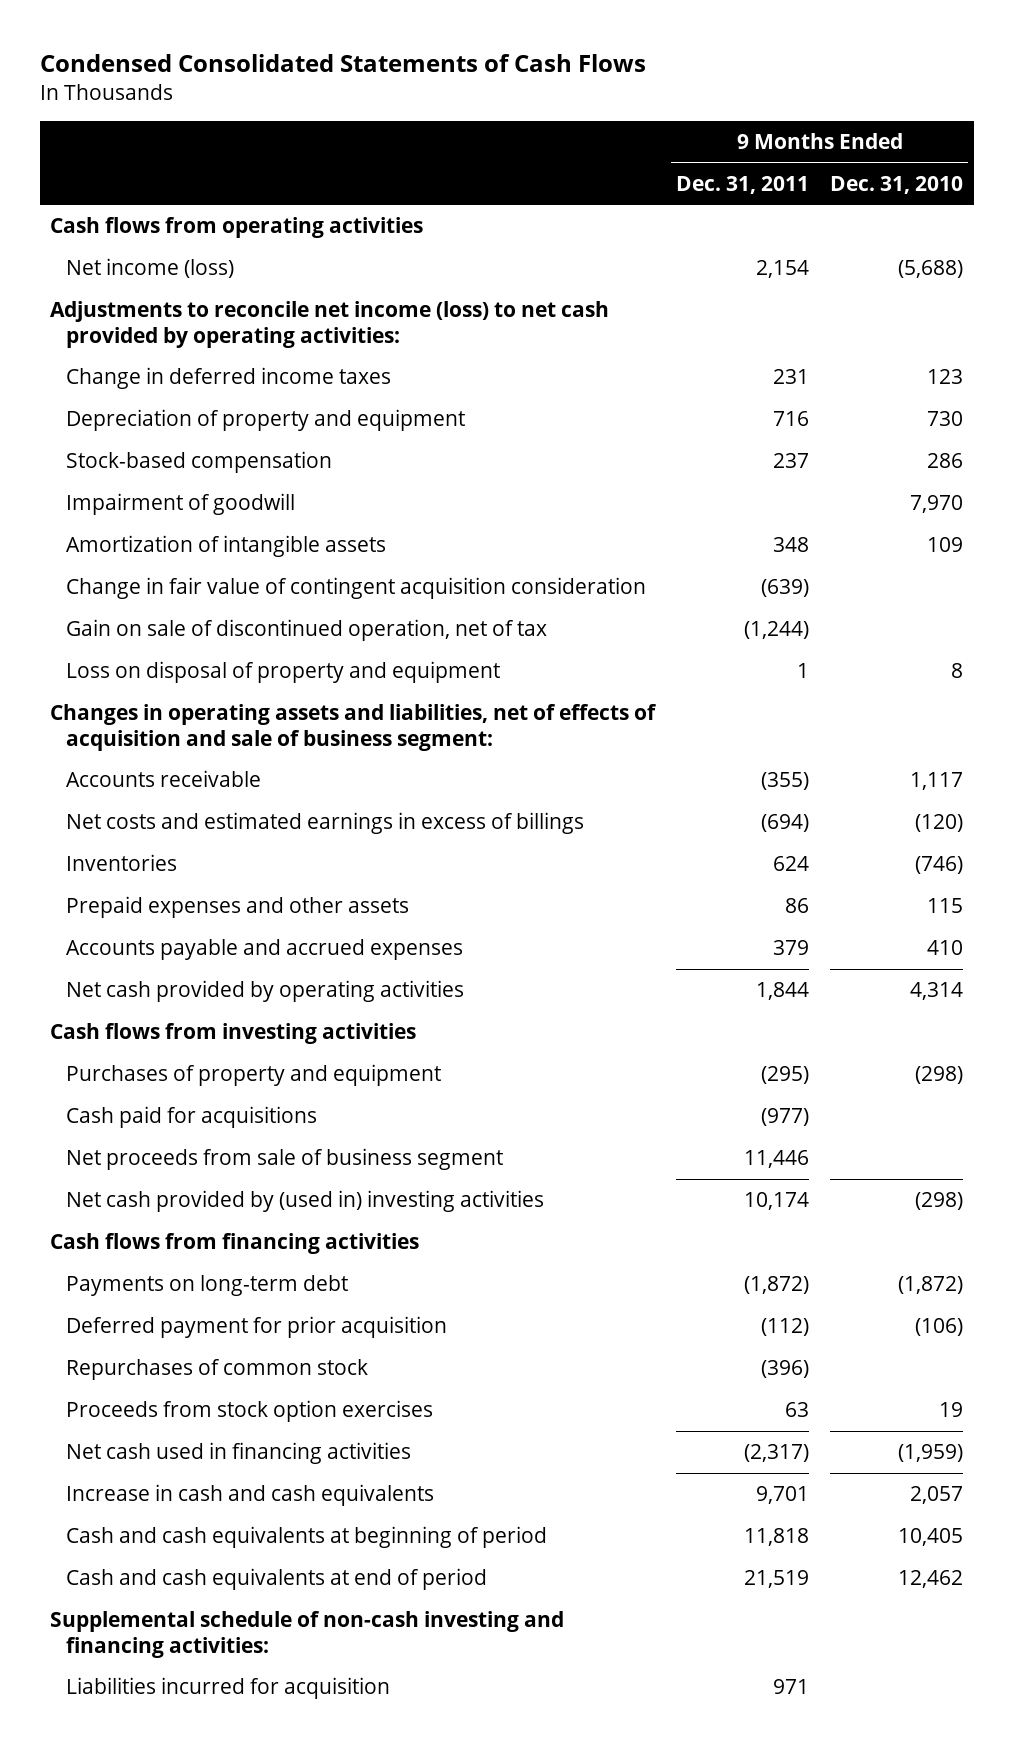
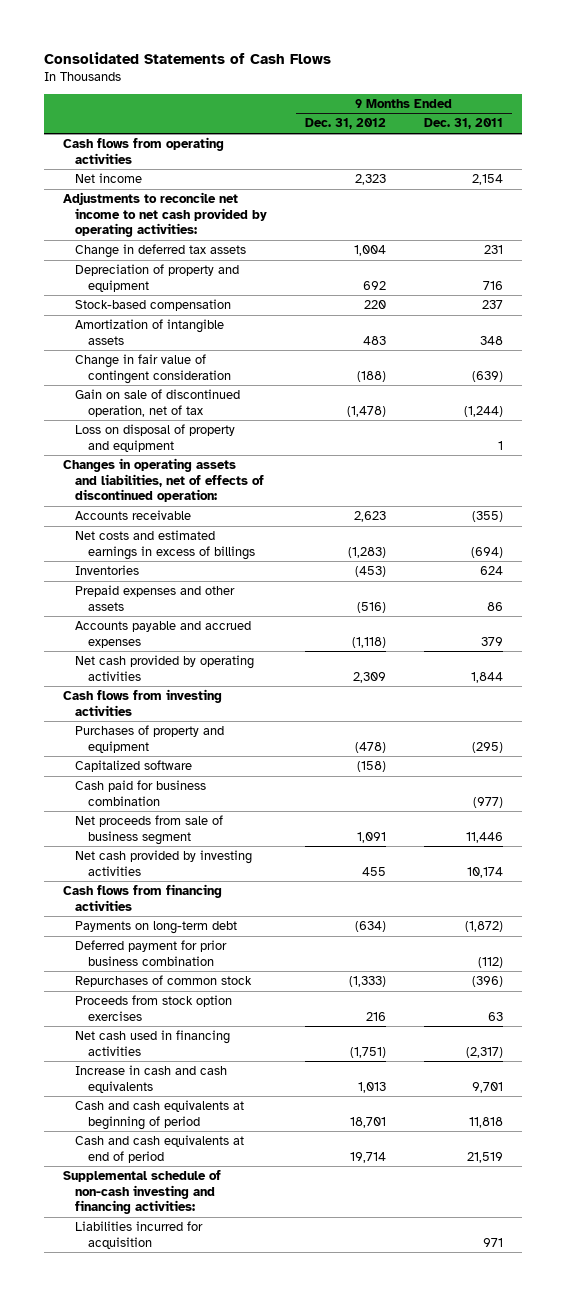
[39,53,646,72] Condensed Consolidated Statements of Cash Flows -> [44,51,332,64] Consolidated Statements of Cash Flows
[830,175,964,194] Dec. 31, 2010 -> none
none -> [305,118,387,130] Dec. 31, 2012
[65,258,234,279] Net income (loss) -> [75,173,143,184] Net income
[50,301,610,348] Adjustments to reconcile net income (loss) to net cash provided by operating activities: -> [62,192,268,237] Adjustments to reconcile net income to net cash provided by operating activities:
[65,367,391,390] Change in deferred income taxes -> [75,244,247,259] Change in deferred tax assets
[65,493,295,516] Impairment of goodwill -> none
[65,577,646,600] Change in fair value of contingent acquisition consideration -> [75,354,231,384] Change in fair value of contingent consideration
[50,704,658,751] Changes in operating assets and liabilities, net of effects of acquisition and sale of business segment: -> [62,458,265,502] Changes in operating assets and liabilities, net of effects of discontinued operation:
none -> [75,760,193,773] Capitalized software
[65,1106,317,1129] Cash paid for acquisitions -> [75,780,207,806] Cash paid for business combination
[65,1190,544,1213] Net cash provided by (used in) investing activities -> [75,850,253,876] Net cash provided by investing activities
[65,1316,447,1339] Deferred payment for prior acquisition -> [75,940,228,966] Deferred payment for prior business combination

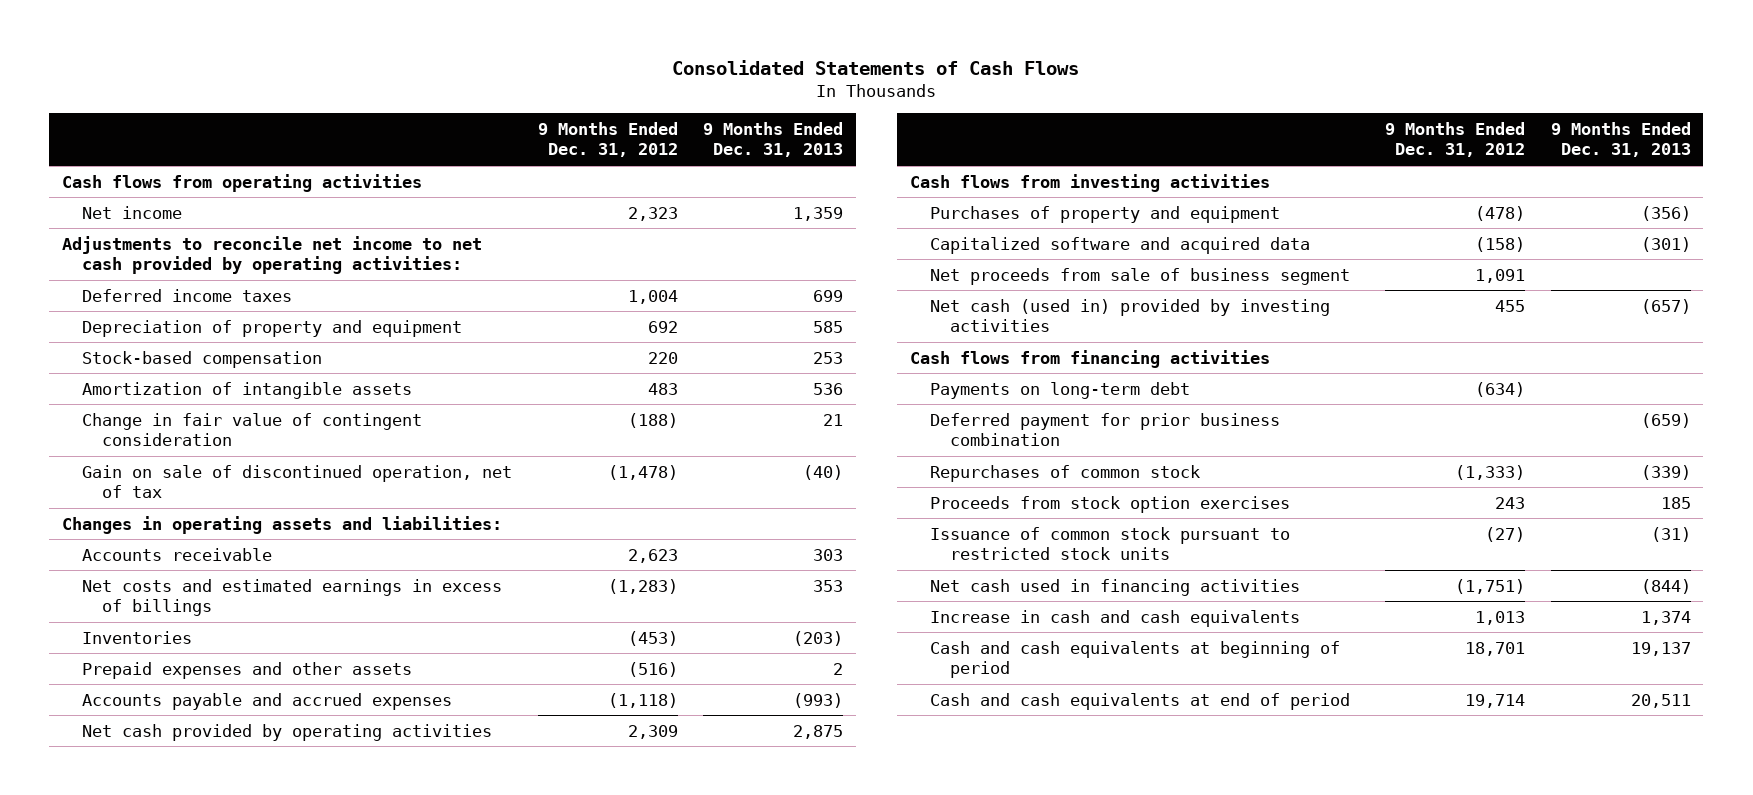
[423,118,503,130] Dec. 31, 2011 -> none
none -> [703,121,844,158] 9 Months Ended Dec. 31, 2013
[75,244,247,259] Change in deferred tax assets -> [82,288,293,302] Deferred income taxes
[75,424,236,452] Loss on disposal of property and equipment -> none
[62,458,265,502] Changes in operating assets and liabilities, net of effects of discontinued operation: -> [62,515,503,534] Changes in operating assets and liabilities:
[75,780,207,806] Cash paid for business combination -> none
[75,760,193,773] Capitalized software -> [929,236,1310,254] Capitalized software and acquired data
[75,850,253,876] Net cash provided by investing activities -> [929,298,1330,333] Net cash (used in) provided by investing activities
[366,1011,387,1021] 216 -> [1495,496,1526,509] 243
none -> [929,526,1290,561] Issuance of common stock pursuant to restricted stock units
[62,1170,221,1214] Supplemental schedule of non-cash investing and financing activities: -> none
[75,1221,204,1249] Liabilities incurred for acquisition -> none

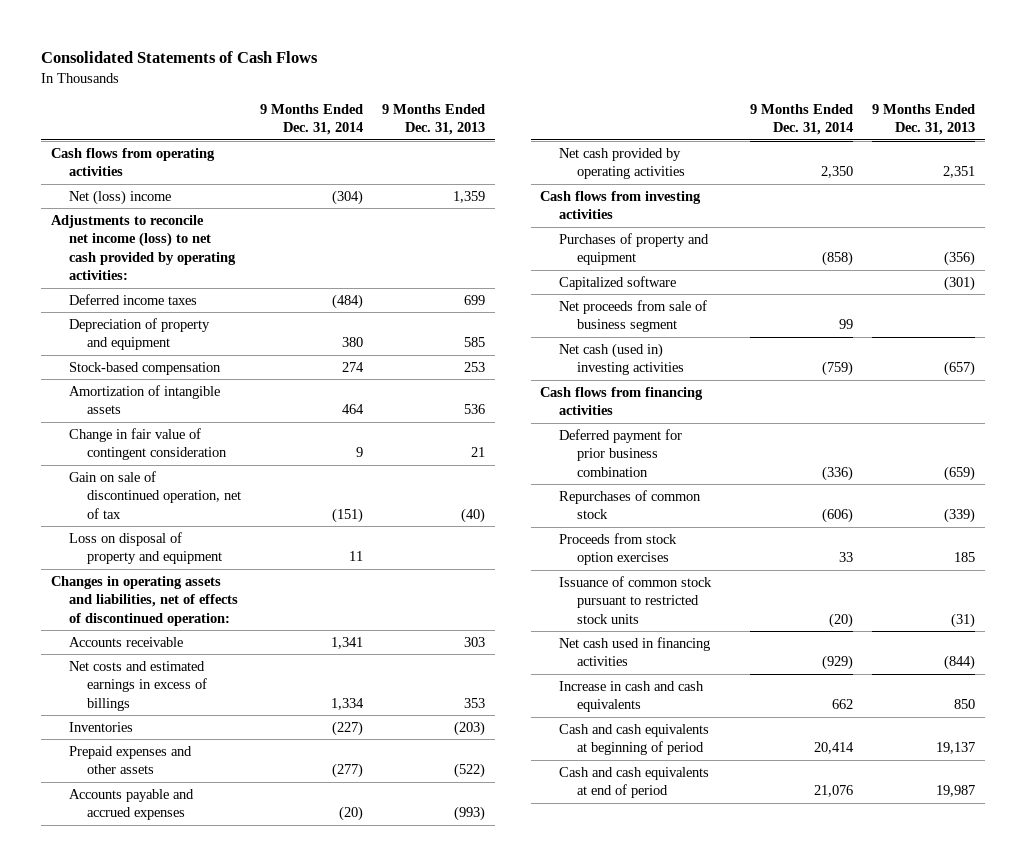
[537,121,678,158] 9 Months Ended Dec. 31, 2012 -> none
none -> [260,103,364,136] 9 Months Ended Dec. 31, 2014
[82,205,183,219] Net income -> [68,189,171,205] Net (loss) income
[62,235,483,275] Adjustments to reconcile net income to net cash provided by operating activities: -> [50,214,236,281] Adjustments to reconcile net income (loss) to net cash provided by operating activities:
none -> [68,531,222,565] Loss on disposal of property and equipment
[62,515,503,534] Changes in operating assets and liabilities: -> [50,575,238,626] Changes in operating assets and liabilities, net of effects of discontinued operation:
[833,662,844,675] 2 -> [454,763,486,779] (522)
[793,724,844,739] 2,875 -> [943,166,976,179] 2,351
[929,236,1310,254] Capitalized software and acquired data -> [558,275,676,290] Capitalized software
[929,298,1330,333] Net cash (used in) provided by investing activities -> [558,342,684,376] Net cash (used in) investing activities
[929,381,1190,399] Payments on long-term debt -> none
[1640,610,1691,625] 1,374 -> [954,699,976,710] 850
[1630,693,1691,708] 20,511 -> [936,785,976,798] 19,987

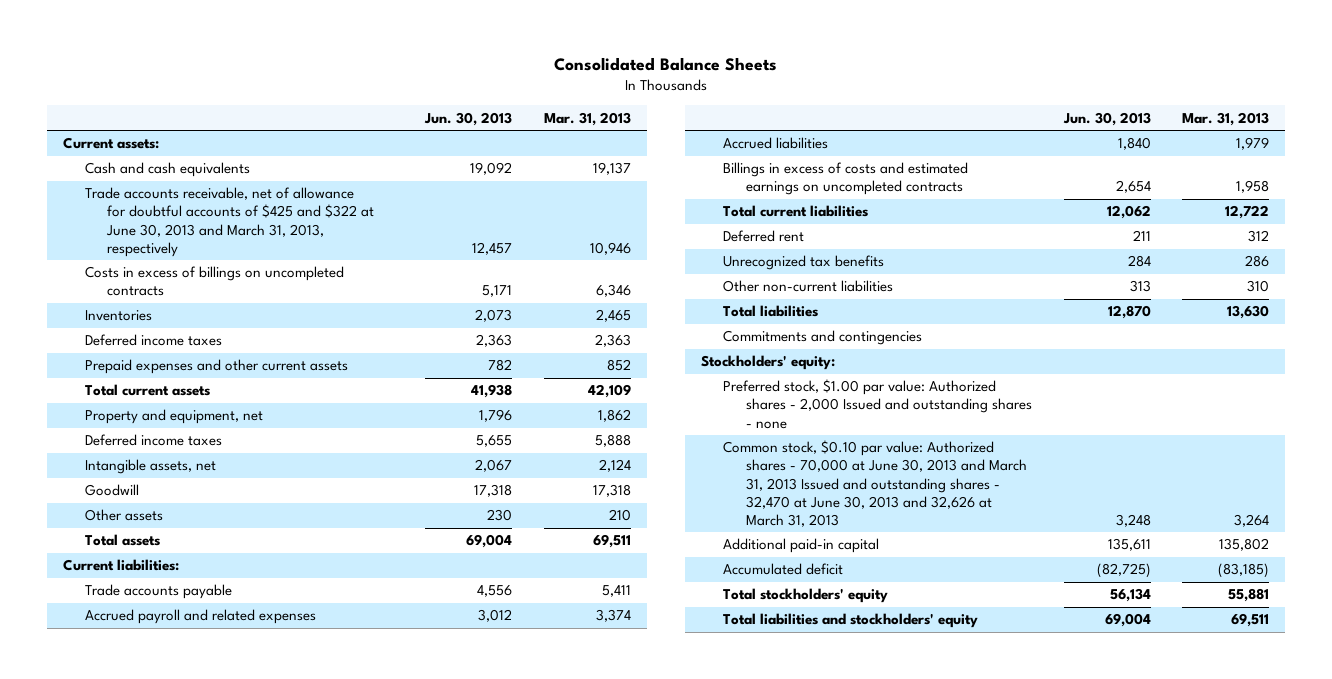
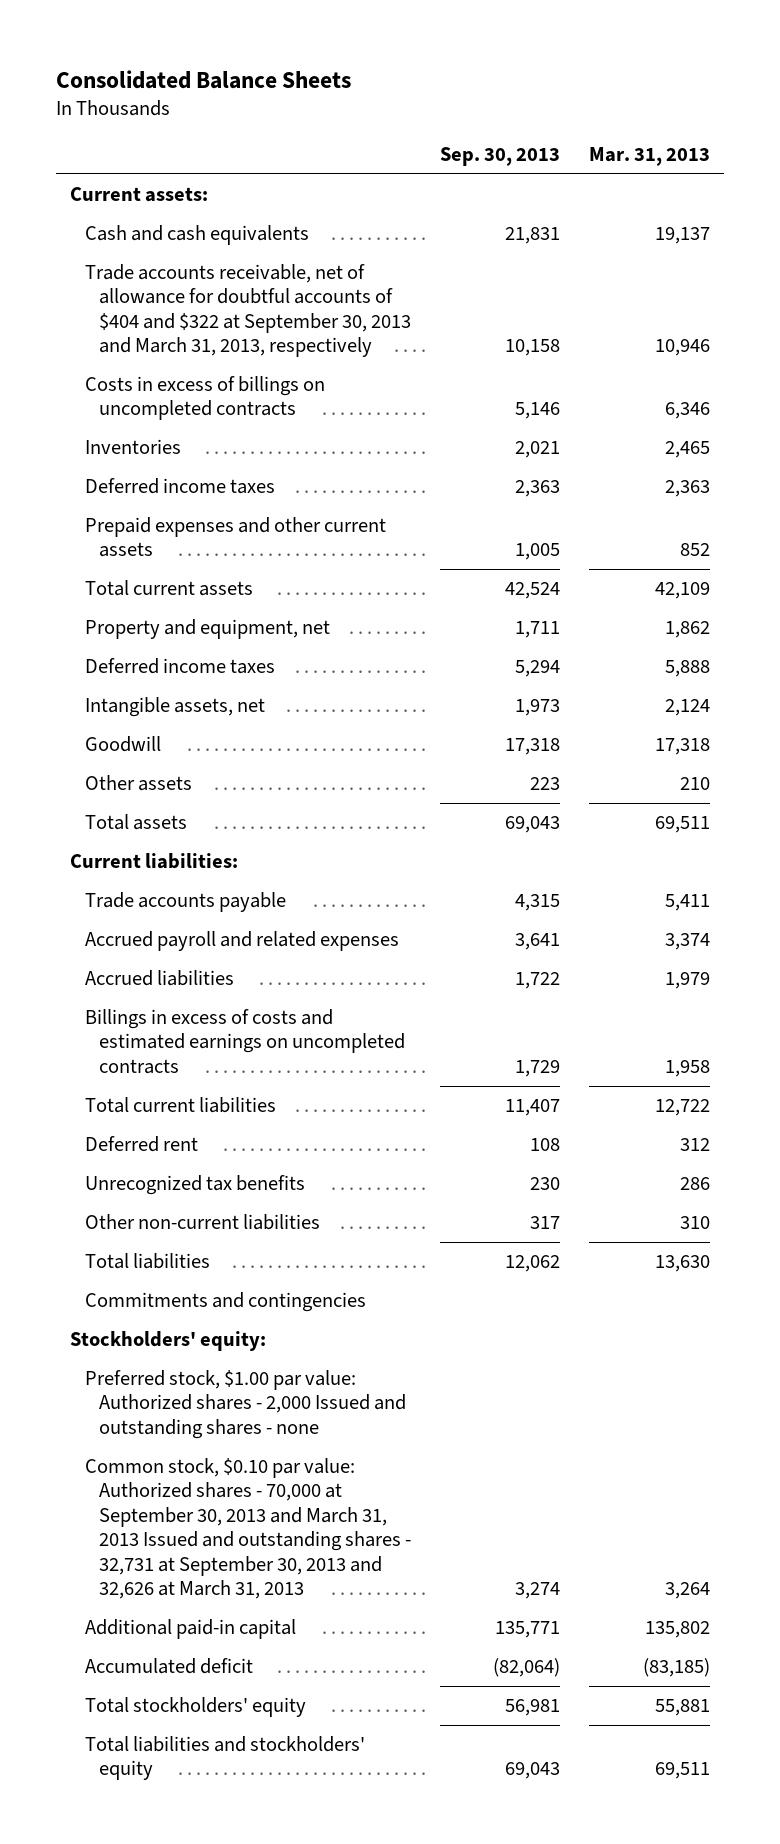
[424,111,513,126] Jun. 30, 2013 -> none
none -> [439,147,560,167] Sep. 30, 2013
[84,187,375,257] Trade accounts receivable, net of allowance for doubtful accounts of $425 and $322 at June 30, 2013 and March 31, 2013, respectively -> [84,264,412,358] Trade accounts receivable, net of allowance for doubtful accounts of $404 and $322 at September 30, 2013 and March 31, 2013, respectively
[723,440,1027,527] Common stock, $0.10 par value: Authorized shares - 70,000 at June 30, 2013 and March 31, 2013 Issued and outstanding shares - 32,470 at June 30, 2013 and 32,626 at March 31, 2013 -> [84,1458,412,1600] Common stock, $0.10 par value: Authorized shares - 70,000 at September 30, 2013 and March 31, 2013 Issued and outstanding shares - 32,731 at September 30, 2013 and 32,626 at March 31, 2013

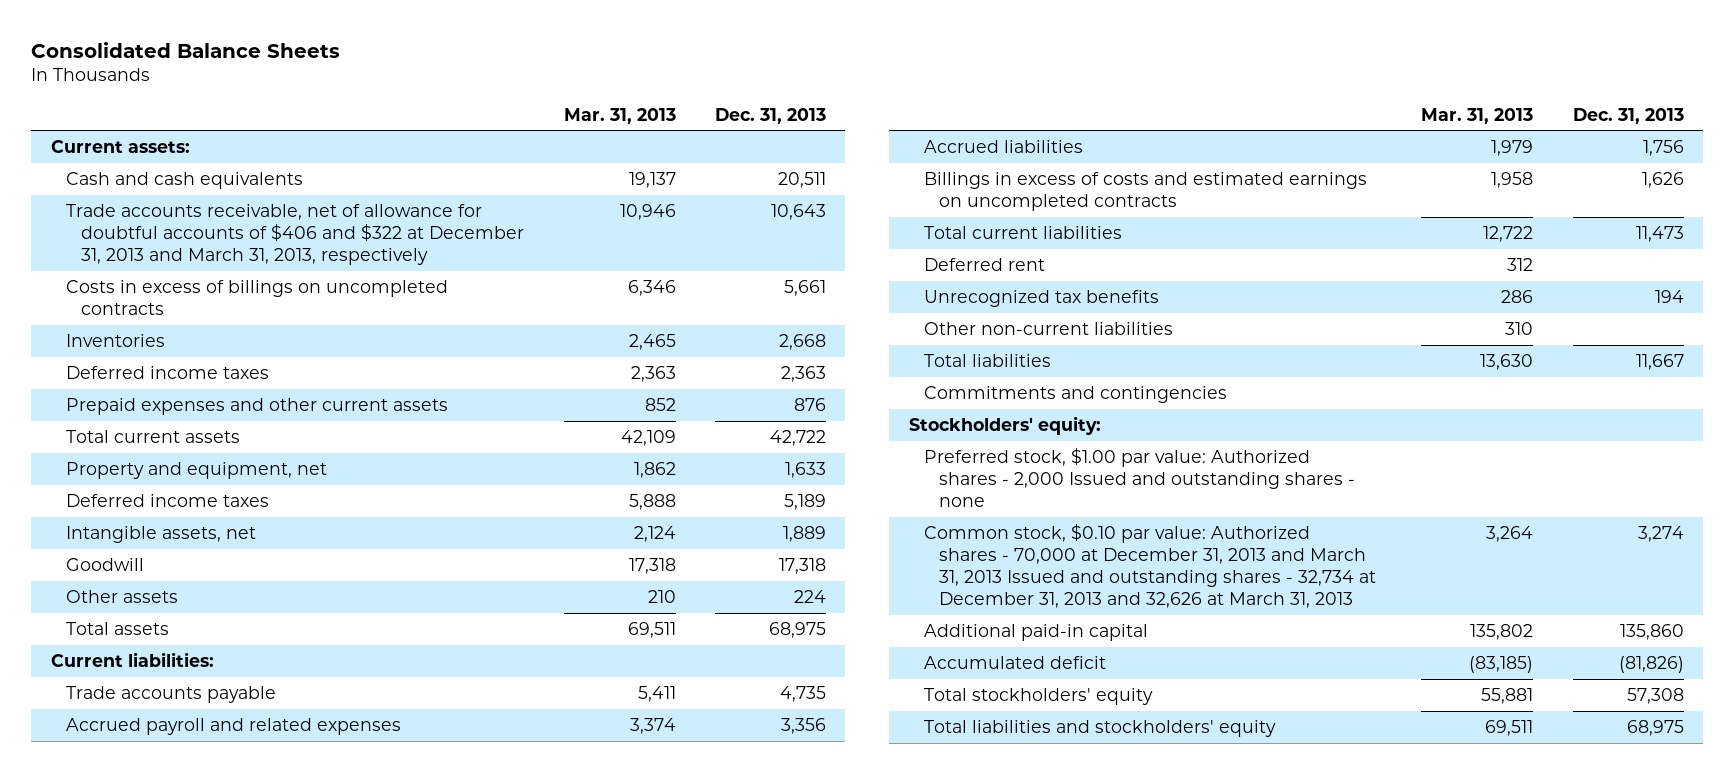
[439,147,560,167] Sep. 30, 2013 -> none
none -> [714,107,826,124] Dec. 31, 2013
[84,264,412,358] Trade accounts receivable, net of allowance for doubtful accounts of $404 and $322 at September 30, 2013 and March 31, 2013, respectively -> [65,203,525,266] Trade accounts receivable, net of allowance for doubtful accounts of $406 and $322 at December 31, 2013 and March 31, 2013, respectively
[84,1458,412,1600] Common stock, $0.10 par value: Authorized shares - 70,000 at September 30, 2013 and March 31, 2013 Issued and outstanding shares - 32,731 at September 30, 2013 and 32,626 at March 31, 2013 -> [923,523,1377,609] Common stock, $0.10 par value: Authorized shares - 70,000 at December 31, 2013 and March 31, 2013 Issued and outstanding shares - 32,734 at December 31, 2013 and 32,626 at March 31, 2013

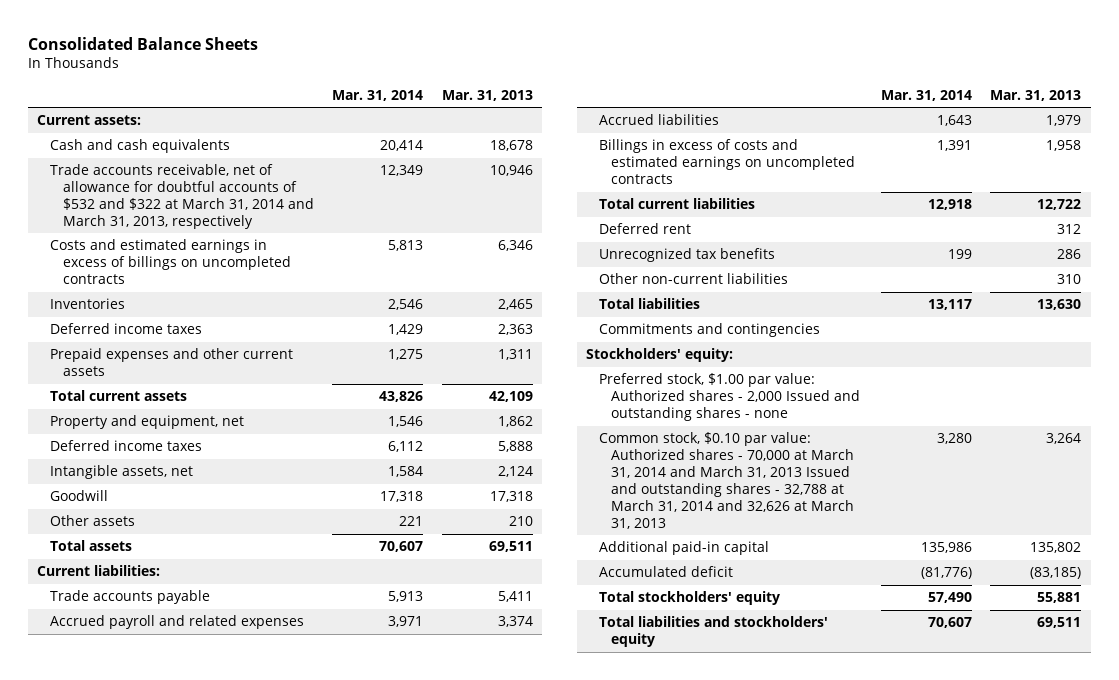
[714,107,826,124] Dec. 31, 2013 -> none
none -> [332,89,424,101] Mar. 31, 2014
[628,171,676,188] 19,137 -> [489,140,533,152] 18,678
[65,203,525,266] Trade accounts receivable, net of allowance for doubtful accounts of $406 and $322 at December 31, 2013 and March 31, 2013, respectively -> [50,164,314,229] Trade accounts receivable, net of allowance for doubtful accounts of $532 and $322 at March 31, 2014 and March 31, 2013, respectively
[65,279,448,315] Costs in excess of billings on uncompleted contracts -> [50,239,291,285] Costs and estimated earnings in excess of billings on uncompleted contracts
[644,397,676,411] 852 -> [497,349,533,361] 1,311
[923,523,1377,609] Common stock, $0.10 par value: Authorized shares - 70,000 at December 31, 2013 and March 31, 2013 Issued and outstanding shares - 32,734 at December 31, 2013 and 32,626 at March 31, 2013 -> [598,432,855,529] Common stock, $0.10 par value: Authorized shares - 70,000 at March 31, 2014 and March 31, 2013 Issued and outstanding shares - 32,788 at March 31, 2014 and 32,626 at March 31, 2013

